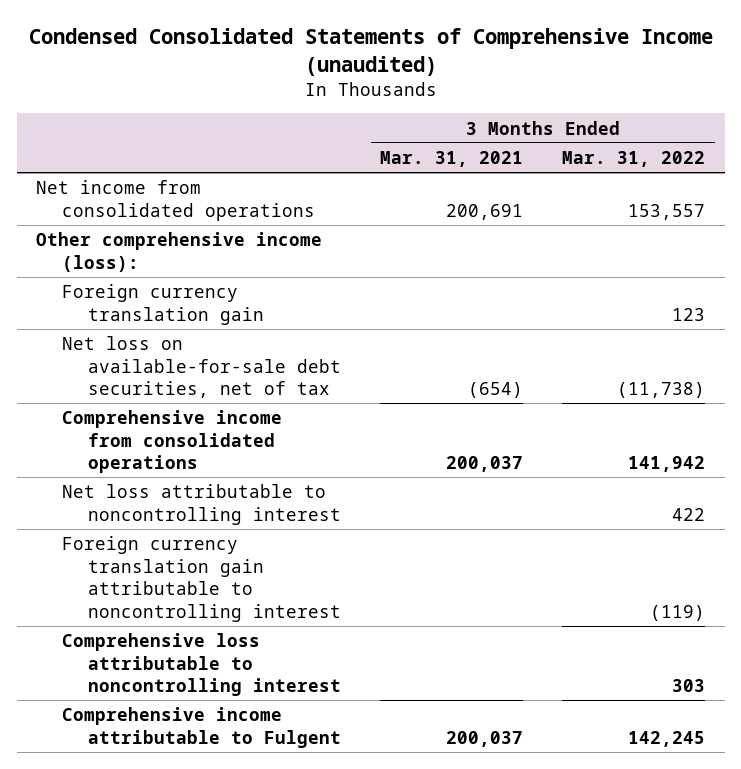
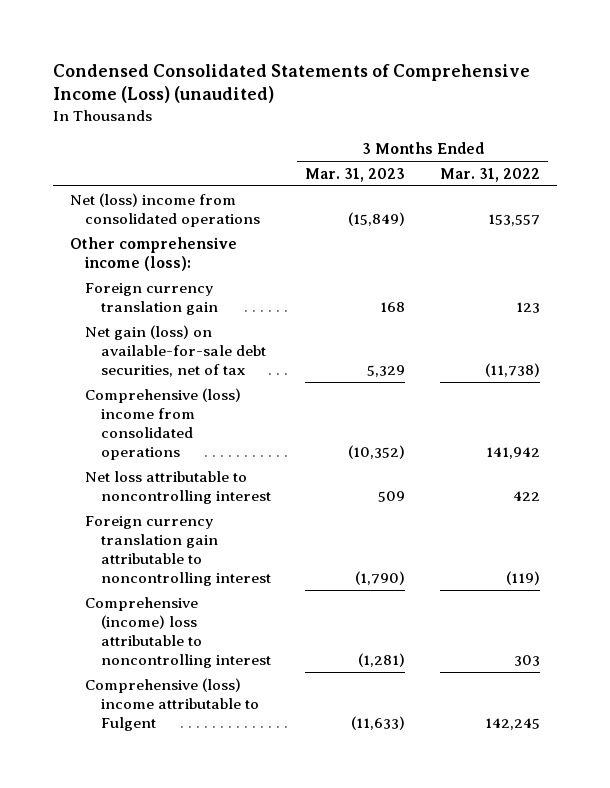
[28,28,713,76] Condensed Consolidated Statements of Comprehensive Income (unaudited) -> [52,63,530,104] Condensed Consolidated Statements of Comprehensive Income (Loss) (unaudited)
[380,150,524,167] Mar. 31, 2021 -> none
none -> [305,167,406,182] Mar. 31, 2023
[36,180,316,221] Net income from consolidated operations -> [70,192,261,227] Net (loss) income from consolidated operations
[62,336,342,399] Net loss on available-for-sale debt securities, net of tax -> [85,324,266,378] Net gain (loss) on available-for-sale debt securities, net of tax
[62,410,283,474] Comprehensive income from consolidated operations -> [85,387,242,461] Comprehensive (loss) income from consolidated operations
[62,633,342,697] Comprehensive loss attributable to noncontrolling interest -> [85,596,271,669] Comprehensive (income) loss attributable to noncontrolling interest
[62,707,342,748] Comprehensive income attributable to Fulgent -> [85,677,259,732] Comprehensive (loss) income attributable to Fulgent

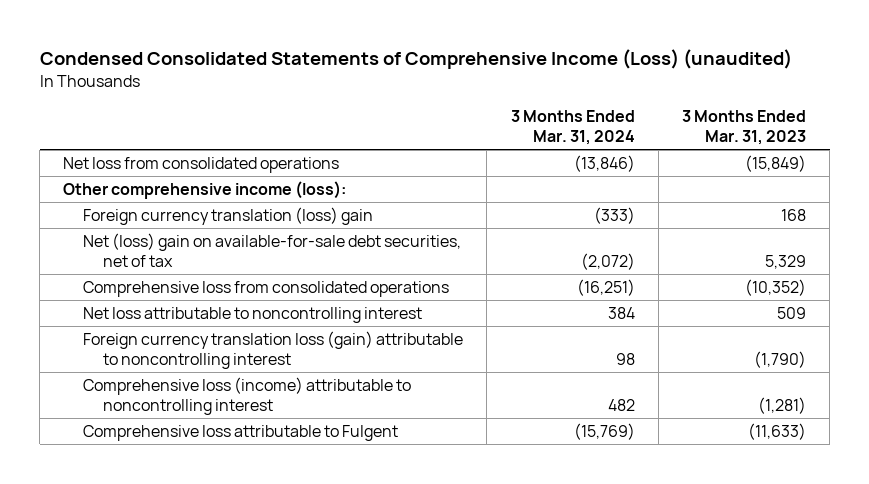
[439,167,540,182] Mar. 31, 2022 -> none
none -> [510,109,635,146] 3 Months Ended Mar. 31, 2024
[70,192,261,227] Net (loss) income from consolidated operations -> [63,156,340,173] Net loss from consolidated operations
[85,282,218,315] Foreign currency translation gain -> [83,206,374,225] Foreign currency translation (loss) gain
[85,324,266,378] Net gain (loss) on available-for-sale debt securities, net of tax -> [83,232,462,268] Net (loss) gain on available-for-sale debt securities, net of tax
[85,387,242,461] Comprehensive (loss) income from consolidated operations -> [83,280,450,297] Comprehensive loss from consolidated operations
[85,515,271,587] Foreign currency translation gain attributable to noncontrolling interest -> [83,330,464,370] Foreign currency translation loss (gain) attributable to noncontrolling interest
[85,596,271,669] Comprehensive (income) loss attributable to noncontrolling interest -> [83,376,412,416] Comprehensive loss (income) attributable to noncontrolling interest
[85,677,259,732] Comprehensive (loss) income attributable to Fulgent -> [83,424,399,441] Comprehensive loss attributable to Fulgent

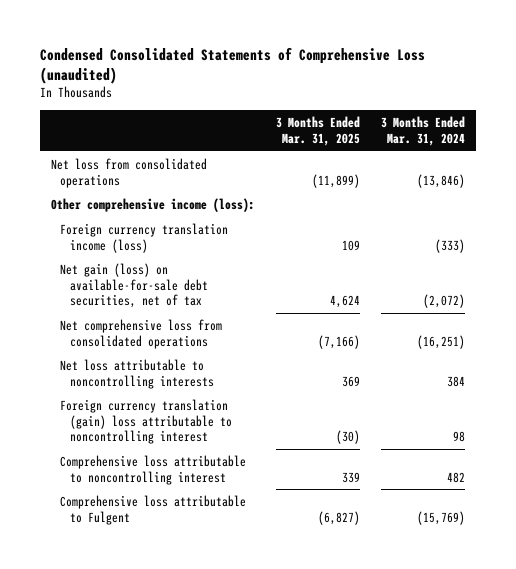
[39,48,792,69] Condensed Consolidated Statements of Comprehensive Income (Loss) (unaudited) -> [39,46,425,85] Condensed Consolidated Statements of Comprehensive Loss (unaudited)
[681,109,806,146] 3 Months Ended Mar. 31, 2023 -> none
none -> [275,116,360,146] 3 Months Ended Mar. 31, 2025
[83,206,374,225] Foreign currency translation (loss) gain -> [60,222,229,253] Foreign currency translation income (loss)
[83,232,462,268] Net (loss) gain on available-for-sale debt securities, net of tax -> [60,262,209,309] Net gain (loss) on available-for-sale debt securities, net of tax
[83,280,450,297] Comprehensive loss from consolidated operations -> [60,318,223,349] Net comprehensive loss from consolidated operations
[83,306,423,323] Net loss attributable to noncontrolling interest -> [60,358,215,389] Net loss attributable to noncontrolling interests
[83,330,464,370] Foreign currency translation loss (gain) attributable to noncontrolling interest -> [60,398,233,445] Foreign currency translation (gain) loss attributable to noncontrolling interest
[83,376,412,416] Comprehensive loss (income) attributable to noncontrolling interest -> [60,454,247,485] Comprehensive loss attributable to noncontrolling interest

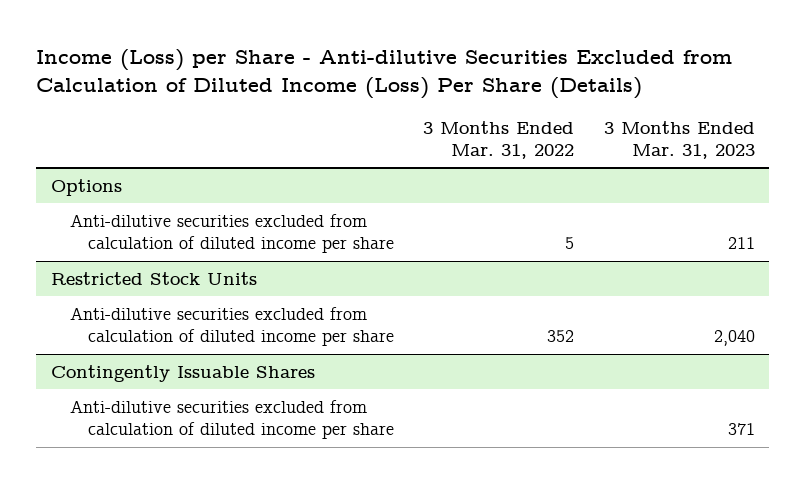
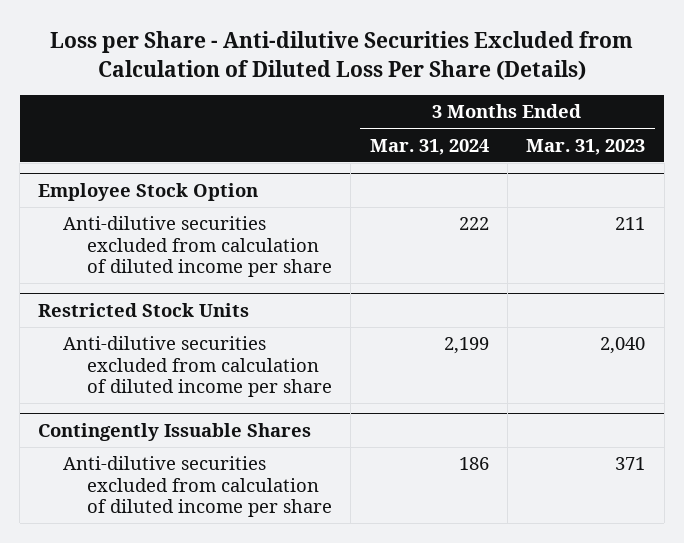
[36,49,733,99] Income (Loss) per Share - Anti-dilutive Securities Excluded from Calculation of Diluted Income (Loss) Per Share (Details) -> [49,31,633,80] Loss per Share - Anti-dilutive Securities Excluded from Calculation of Diluted Loss Per Share (Details)
[423,120,575,160] 3 Months Ended Mar. 31, 2022 -> none
none -> [369,138,489,155] Mar. 31, 2024
[50,178,122,196] Options -> [38,183,259,202] Employee Stock Option

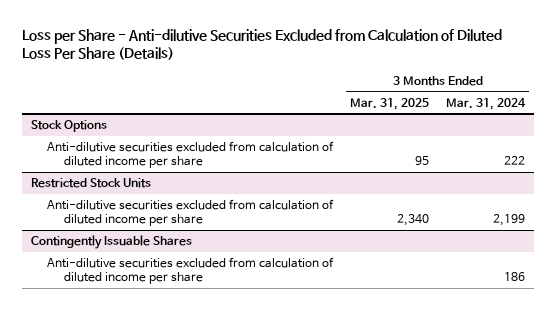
[526,138,646,155] Mar. 31, 2023 -> none
none -> [350,97,430,110] Mar. 31, 2025
[38,183,259,202] Employee Stock Option -> [30,120,107,133] Stock Options

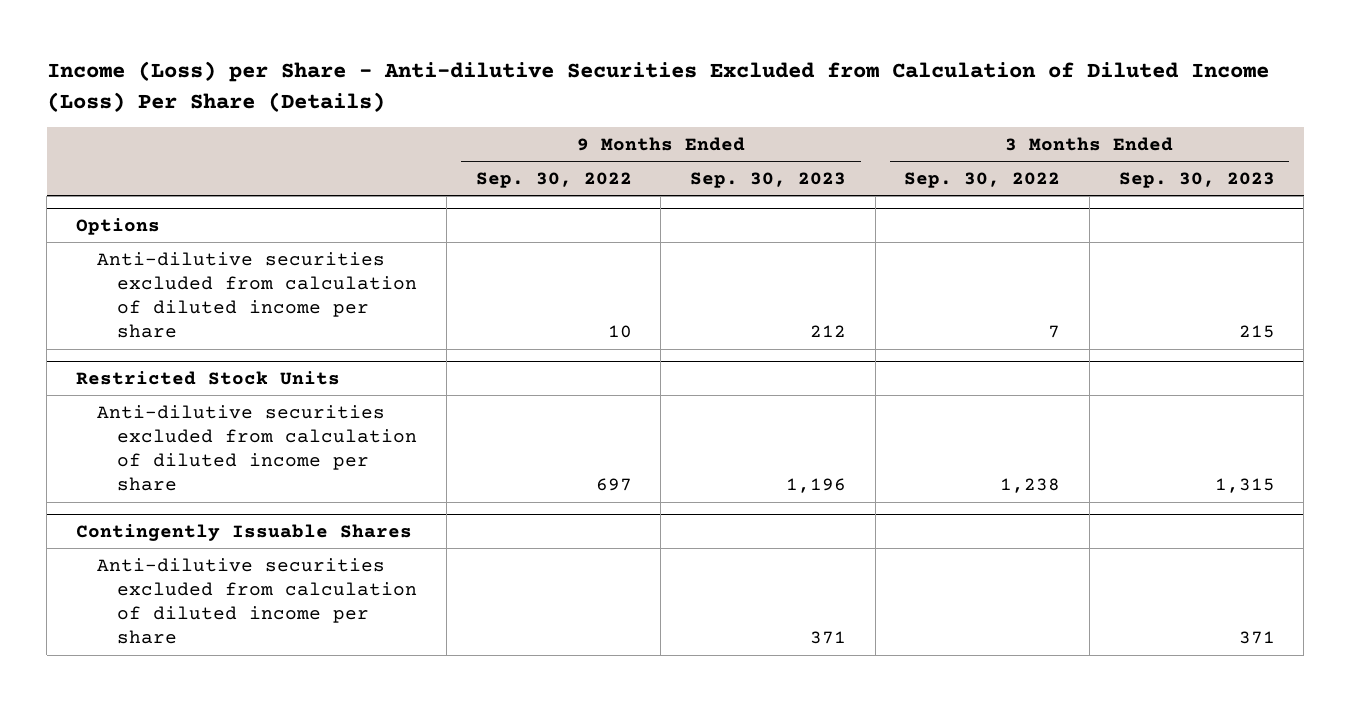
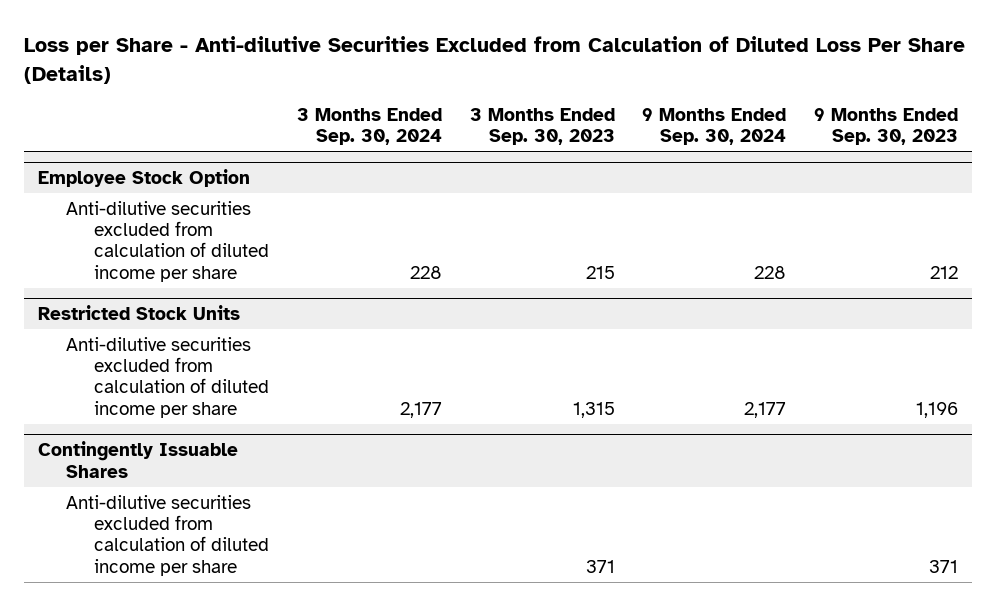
[46,61,1269,112] Income (Loss) per Share - Anti-dilutive Securities Excluded from Calculation of Diluted Income (Loss) Per Share (Details) -> [23,36,965,84] Loss per Share - Anti-dilutive Securities Excluded from Calculation of Diluted Loss Per Share (Details)
[475,171,632,188] Sep. 30, 2022 -> none
[904,171,1061,188] Sep. 30, 2022 -> none
none -> [296,107,442,146] 3 Months Ended Sep. 30, 2024
none -> [642,107,787,146] 9 Months Ended Sep. 30, 2024
[75,217,160,235] Options -> [37,169,250,188] Employee Stock Option

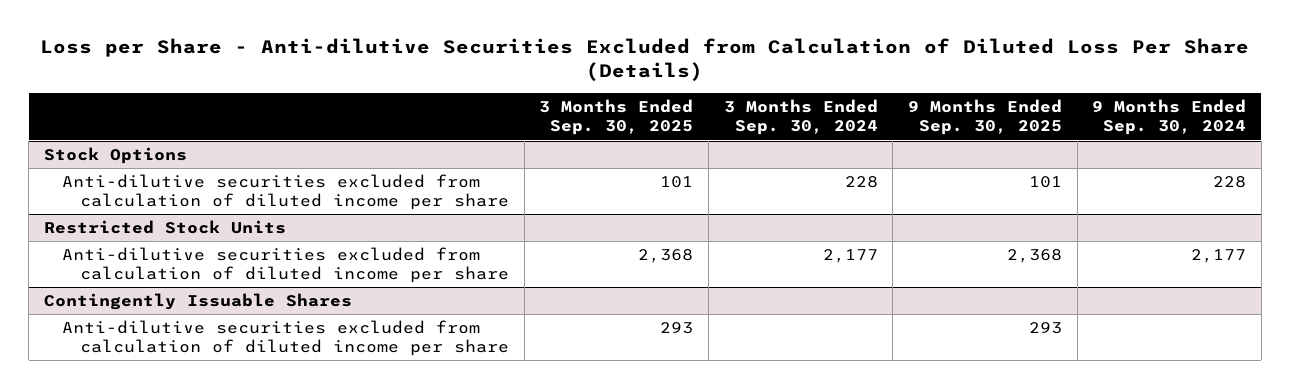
[469,107,615,146] 3 Months Ended Sep. 30, 2023 -> none
[814,107,959,146] 9 Months Ended Sep. 30, 2023 -> none
none -> [539,99,694,136] 3 Months Ended Sep. 30, 2025
none -> [907,99,1062,136] 9 Months Ended Sep. 30, 2025
[37,169,250,188] Employee Stock Option -> [44,146,188,164] Stock Options

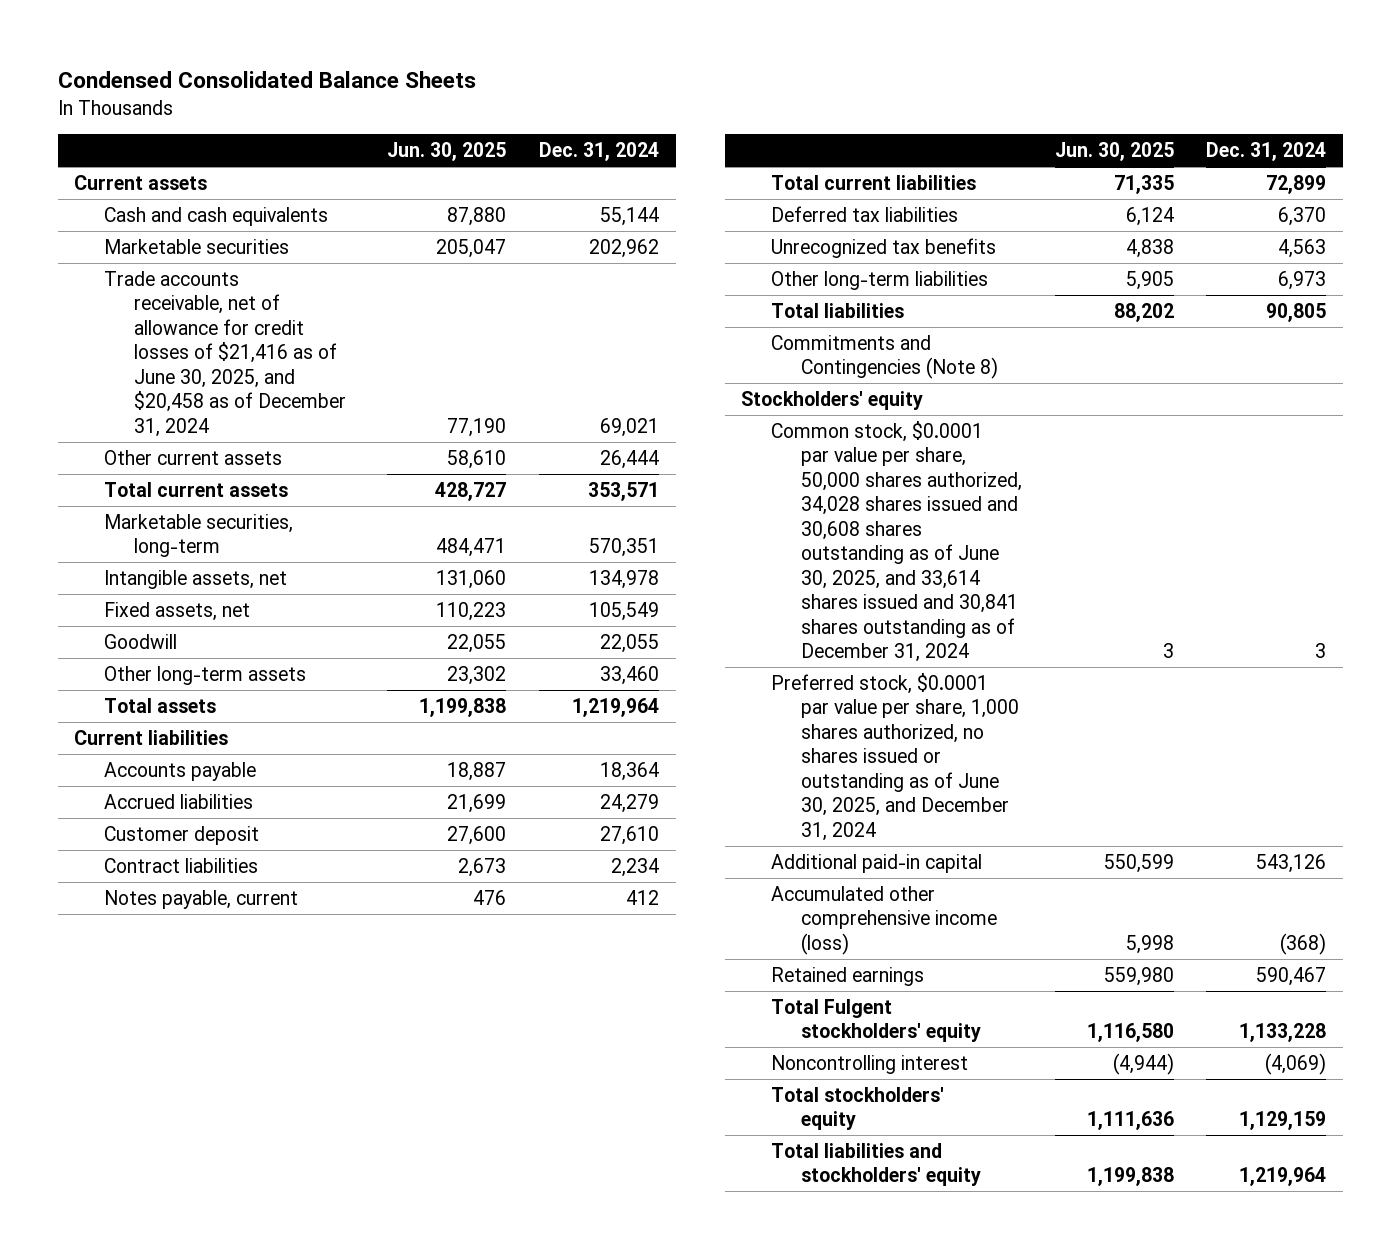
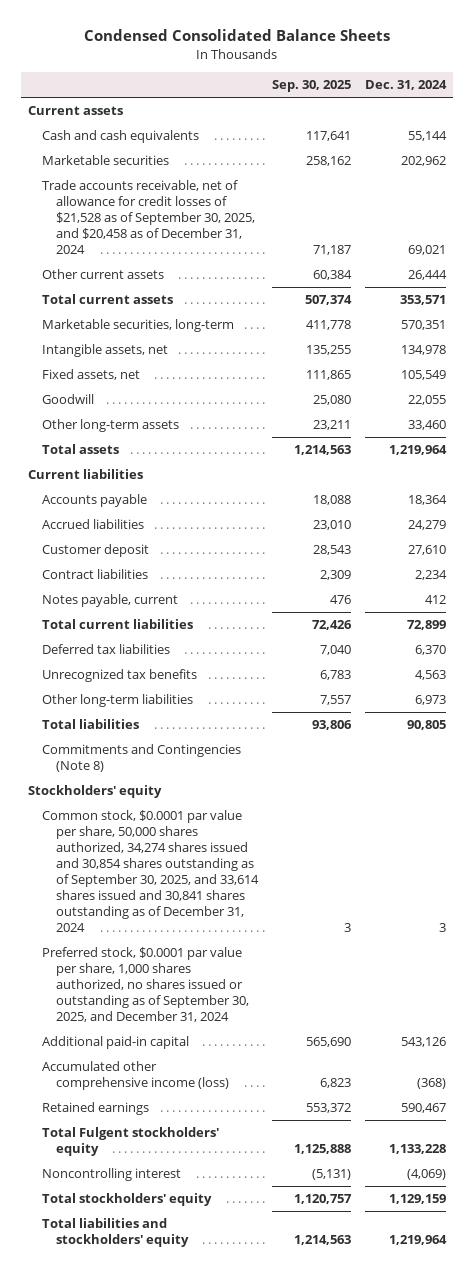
[387,142,507,162] Jun. 30, 2025 -> none
none -> [272,80,352,93] Sep. 30, 2025
[103,270,346,437] Trade accounts receivable, net of allowance for credit losses of $21,416 as of June 30, 2025, and $20,458 as of December 31, 2024 -> [41,180,256,255] Trade accounts receivable, net of allowance for credit losses of $21,528 as of September 30, 2025, and $20,458 as of December 31, 2024
[770,420,1022,663] Common stock, $0.0001 par value per share, 50,000 shares authorized, 34,028 shares issued and 30,608 shares outstanding as of June 30, 2025, and 33,614 shares issued and 30,841 shares outstanding as of December 31, 2024 -> [41,810,260,933] Common stock, $0.0001 par value per share, 50,000 shares authorized, 34,274 shares issued and 30,854 shares outstanding as of September 30, 2025, and 33,614 shares issued and 30,841 shares outstanding as of December 31, 2024
[770,672,1019,841] Preferred stock, $0.0001 par value per share, 1,000 shares authorized, no shares issued or outstanding as of June 30, 2025, and December 31, 2024 -> [41,947,250,1023] Preferred stock, $0.0001 par value per share, 1,000 shares authorized, no shares issued or outstanding as of September 30, 2025, and December 31, 2024

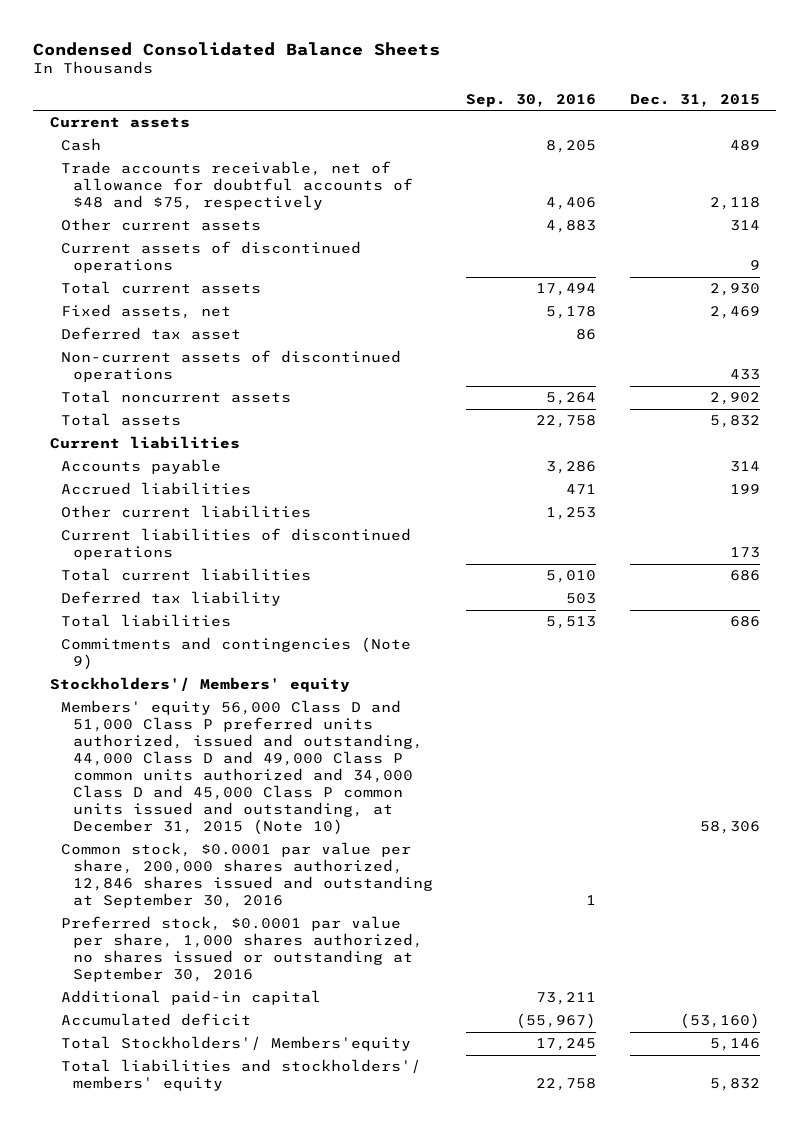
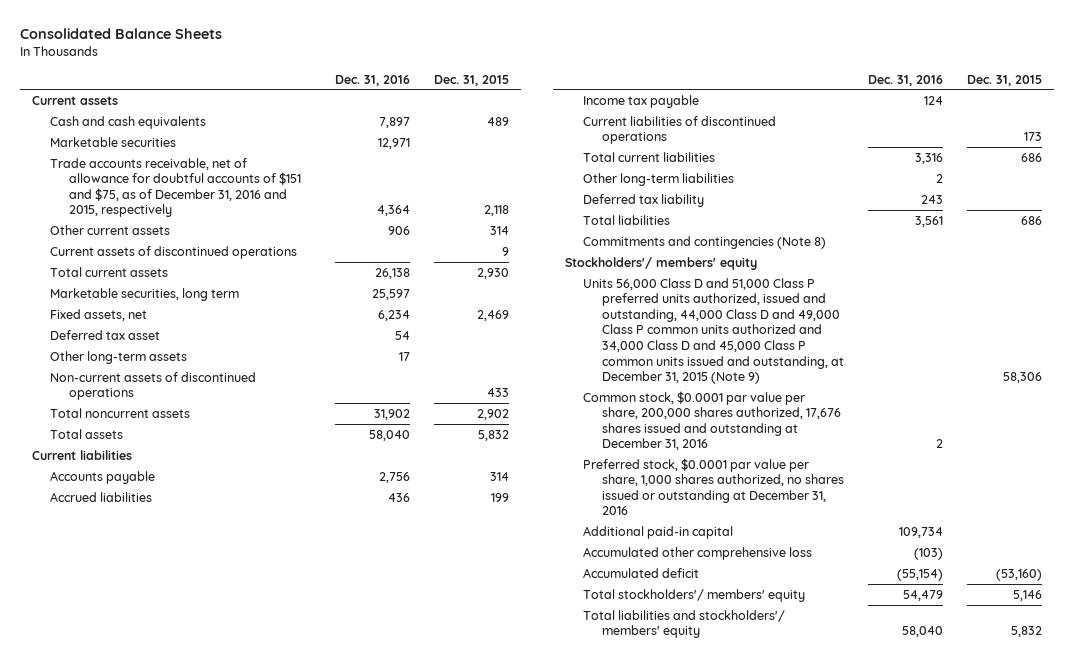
[32,41,440,56] Condensed Consolidated Balance Sheets -> [19,28,222,40] Consolidated Balance Sheets
[466,93,597,107] Sep. 30, 2016 -> none
none -> [335,74,411,86] Dec. 31, 2016
[61,138,102,152] Cash -> [50,115,207,129] Cash and cash equivalents
none -> [50,136,177,147] Marketable securities
[61,161,413,211] Trade accounts receivable, net of allowance for doubtful accounts of $48 and $75, respectively -> [50,157,302,218] Trade accounts receivable, net of allowance for doubtful accounts of $151 and $75, as of December 31, 2016 and 2015, respectively
none -> [50,287,240,301] Marketable securities, long term
none -> [50,350,188,364] Other long-term assets
[61,505,312,519] Other current liabilities -> none
none -> [583,94,700,108] Income tax payable
none -> [583,172,735,186] Other long-term liabilities
[61,637,412,671] Commitments and contingencies (Note 9) -> [583,235,827,249] Commitments and contingencies (Note 8)
[49,677,350,693] Stockholders'/ Members' equity -> [564,256,757,270] Stockholders'/ members' equity
[61,700,423,836] Members' equity 56,000 Class D and 51,000 Class P preferred units authorized, issued and outstanding, 44,000 Class D and 49,000 Class P common units authorized and 34,000 Class D and 45,000 Class P common units issued and outstanding, at December 31, 2015 (Note 10) -> [583,277,845,385] Units 56,000 Class D and 51,000 Class P preferred units authorized, issued and outstanding, 44,000 Class D and 49,000 Class P common units authorized and 34,000 Class D and 45,000 Class P common units issued and outstanding, at December 31, 2015 (Note 9)
[61,842,433,909] Common stock, $0.0001 par value per share, 200,000 shares authorized, 12,846 shares issued and outstanding at September 30, 2016 -> [583,390,842,451] Common stock, $0.0001 par value per share, 200,000 shares authorized, 17,676 shares issued and outstanding at December 31, 2016
[61,916,423,983] Preferred stock, $0.0001 par value per share, 1,000 shares authorized, no shares issued or outstanding at September 30, 2016 -> [583,457,845,516] Preferred stock, $0.0001 par value per share, 1,000 shares authorized, no shares issued or outstanding at December 31, 2016
none -> [583,546,813,560] Accumulated other comprehensive loss
[61,1036,412,1052] Total Stockholders'/ Members'equity -> [583,588,806,602] Total stockholders'/ members' equity

